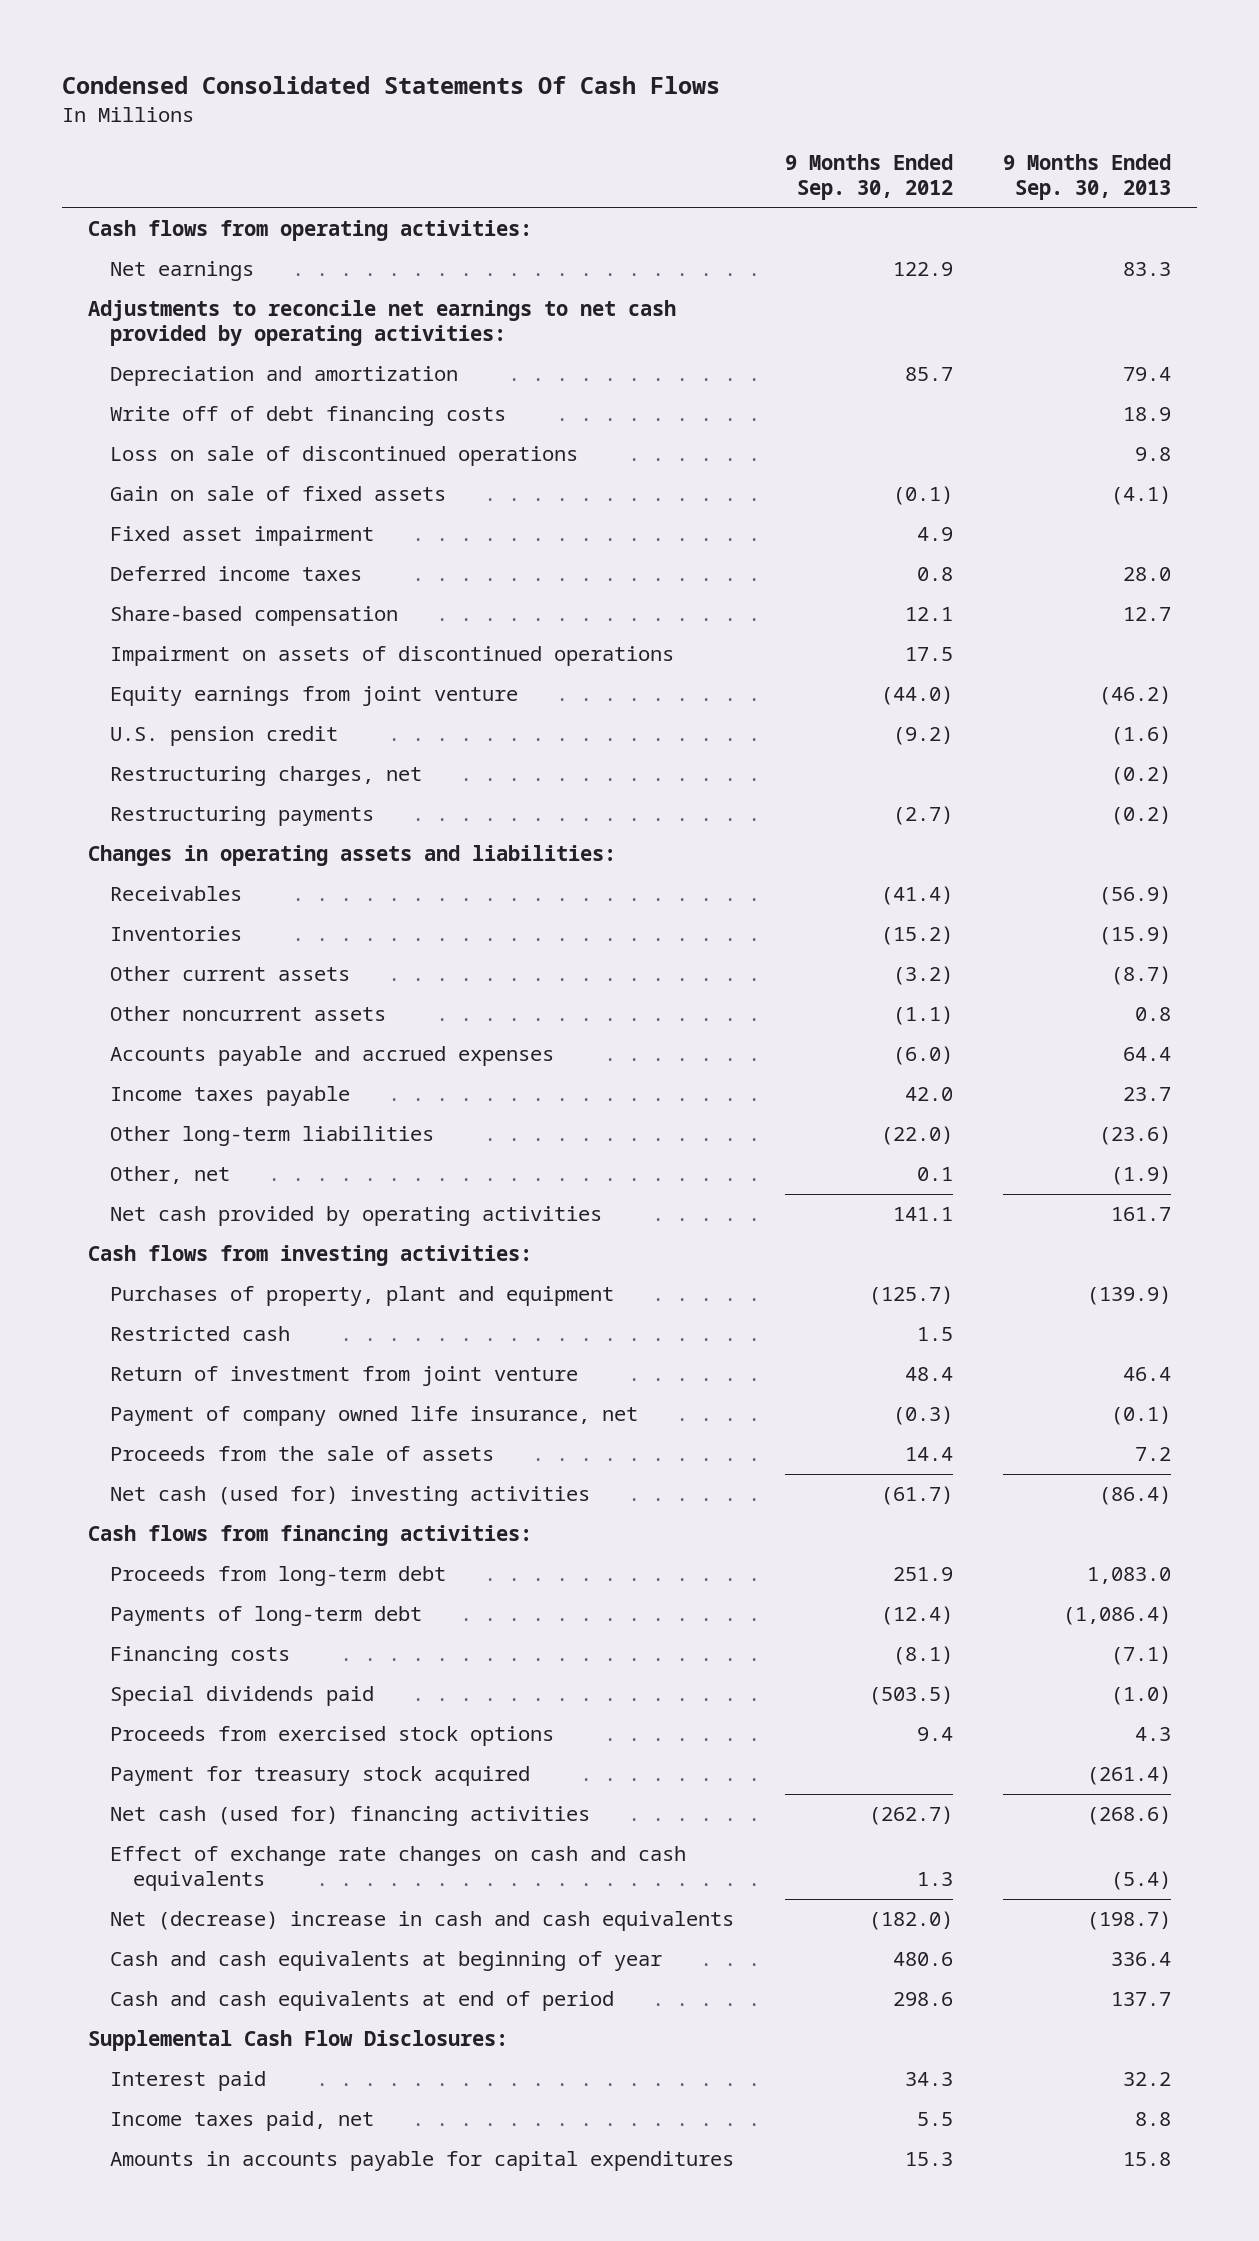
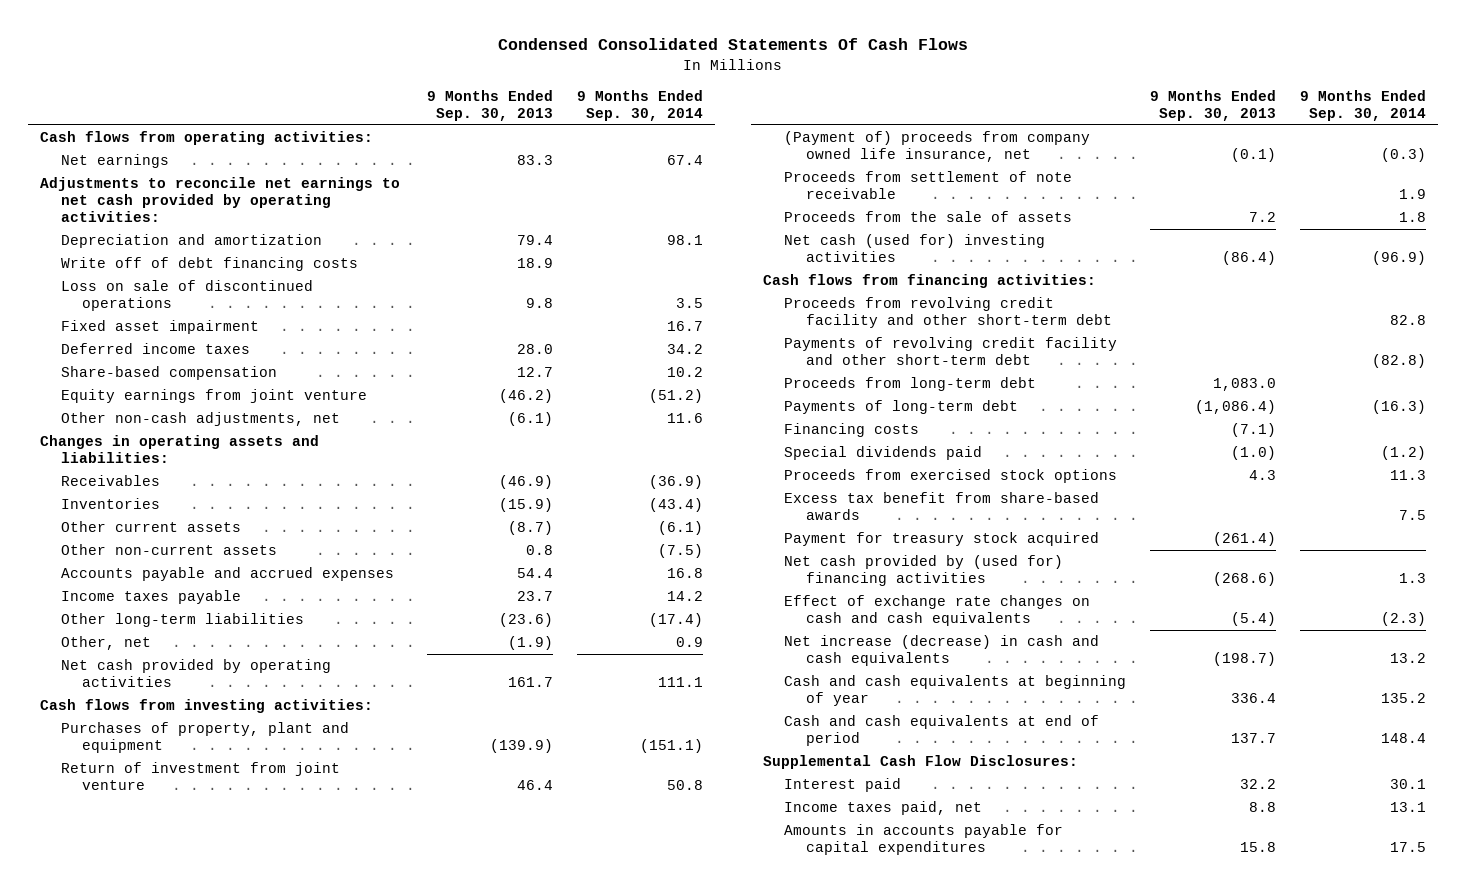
[784,154,953,201] 9 Months Ended Sep. 30, 2012 -> none
none -> [576,89,703,121] 9 Months Ended Sep. 30, 2014
[110,486,447,502] Gain on sale of fixed assets -> none
[110,646,675,667] Impairment on assets of discontinued operations -> none
[110,726,339,747] U.S. pension credit -> none
[110,766,423,787] Restructuring charges, net -> none
[110,806,375,827] Restructuring payments -> none
none -> [60,412,340,427] Other non-cash adjustments, net
[1099,886,1172,906] (56.9) -> [498,475,553,490] (46.9)
[110,1006,387,1022] Other noncurrent assets -> [60,544,277,556] Other non-current assets
[1123,1047,1172,1062] 64.4 -> [516,568,553,579] 54.4
[110,1326,291,1342] Restricted cash -> none
[110,1406,639,1427] Payment of company owned life insurance, net -> [784,131,1091,163] (Payment of) proceeds from company owned life insurance, net
none -> [784,171,1073,200] Proceeds from settlement of note receivable
none -> [784,297,1112,329] Proceeds from revolving credit facility and other short-term debt
none -> [784,337,1118,366] Payments of revolving credit facility and other short-term debt
none -> [784,492,1100,521] Excess tax benefit from share-based awards
[110,1806,591,1827] Net cash (used for) financing activities -> [784,555,1064,587] Net cash provided by (used for) financing activities
[110,1911,735,1932] Net (decrease) increase in cash and cash equivalents -> [784,635,1100,667] Net increase (decrease) in cash and cash equivalents

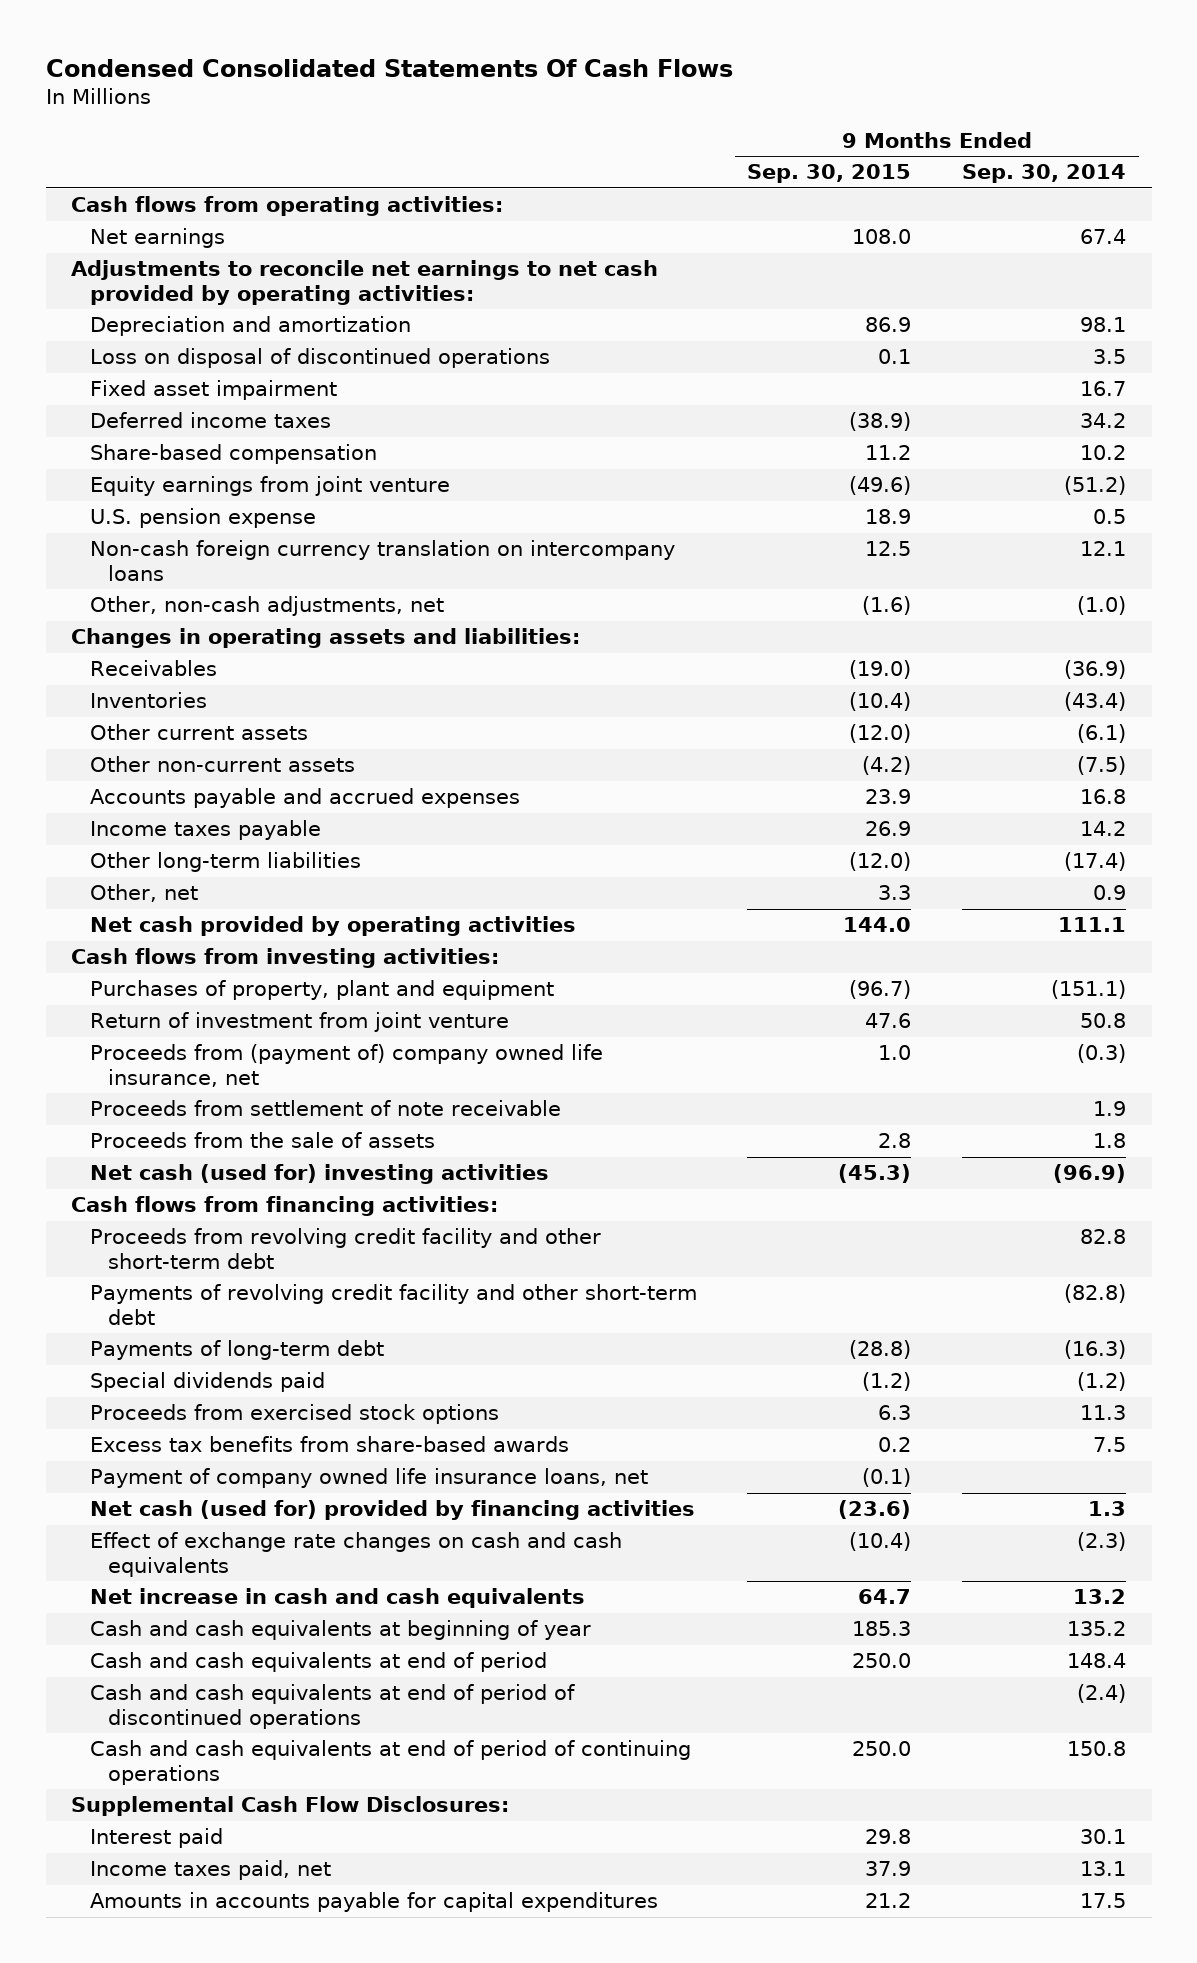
[426,89,553,121] 9 Months Ended Sep. 30, 2013 -> none
none -> [747,164,912,184] Sep. 30, 2015
[60,257,358,272] Write off of debt financing costs -> none
[60,280,313,312] Loss on sale of discontinued operations -> [89,348,550,369] Loss on disposal of discontinued operations
none -> [89,508,316,529] U.S. pension expense
none -> [89,540,675,581] Non-cash foreign currency translation on intercompany loans
[60,412,340,427] Other non-cash adjustments, net -> [89,596,444,617] Other, non-cash adjustments, net
[666,413,703,424] 11.6 -> [1077,596,1127,616] (1.0)
[784,131,1091,163] (Payment of) proceeds from company owned life insurance, net -> [89,1044,603,1087] Proceeds from (payment of) company owned life insurance, net
[784,377,1037,392] Proceeds from long-term debt -> none
[784,423,920,438] Financing costs -> none
[784,532,1100,547] Payment for treasury stock acquired -> none
[784,492,1100,521] Excess tax benefit from share-based awards -> [89,1436,569,1453] Excess tax benefits from share-based awards
none -> [89,1468,648,1489] Payment of company owned life insurance loans, net
[784,555,1064,587] Net cash provided by (used for) financing activities -> [89,1500,695,1521] Net cash (used for) provided by financing activities
[784,635,1100,667] Net increase (decrease) in cash and cash equivalents -> [89,1588,585,1609] Net increase in cash and cash equivalents
none -> [89,1684,575,1729] Cash and cash equivalents at end of period of discontinued operations
none -> [89,1740,691,1785] Cash and cash equivalents at end of period of continuing operations

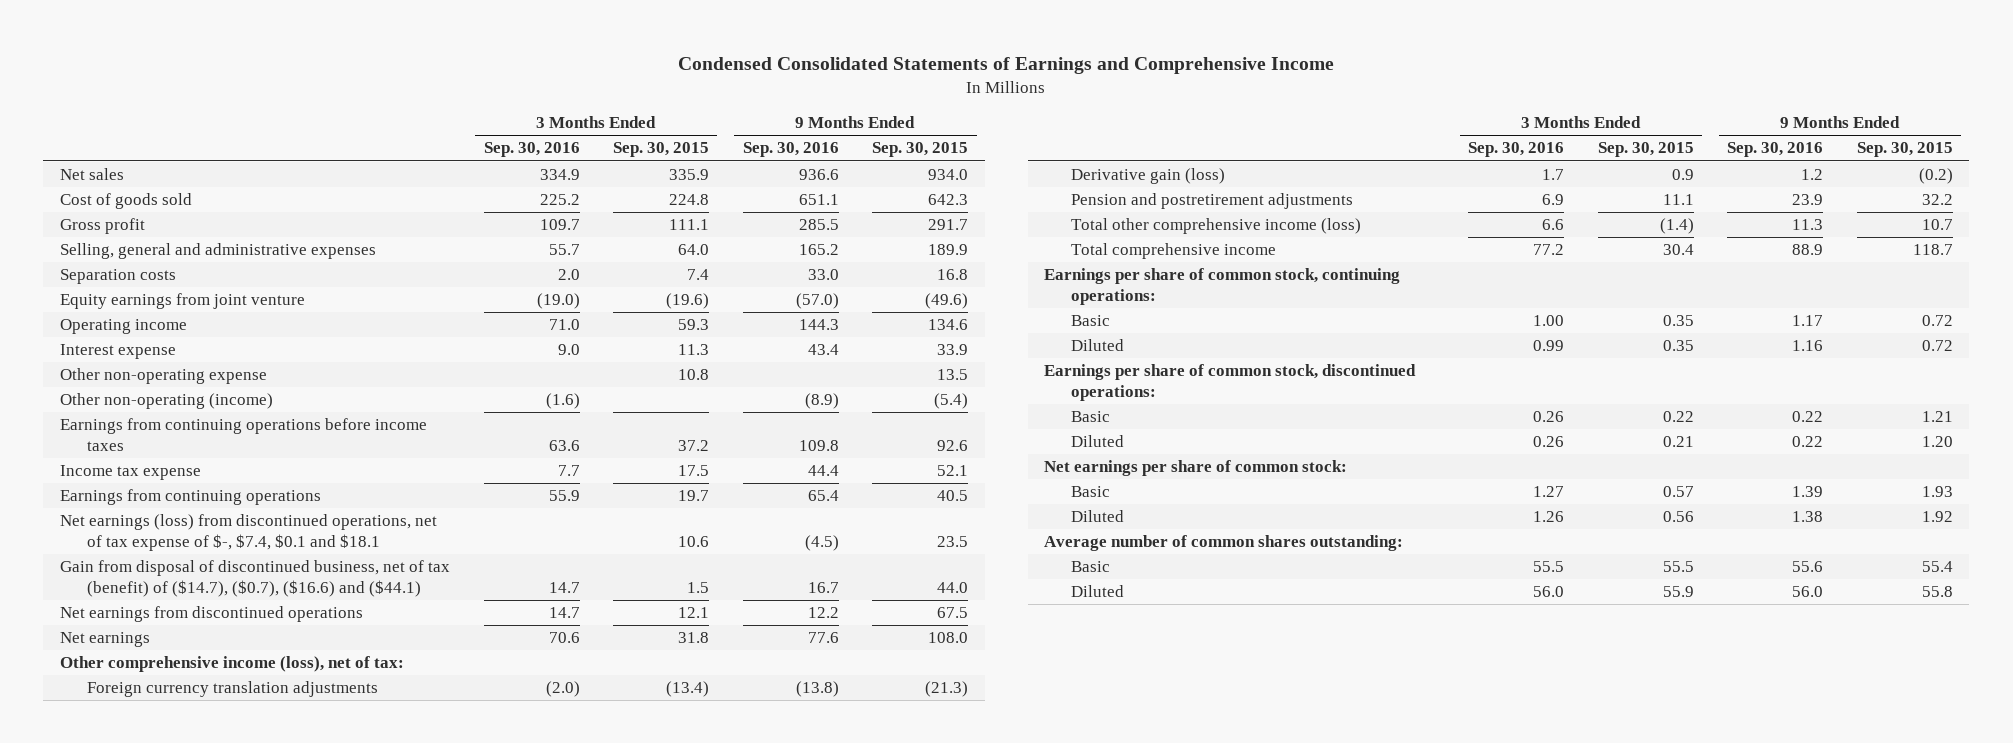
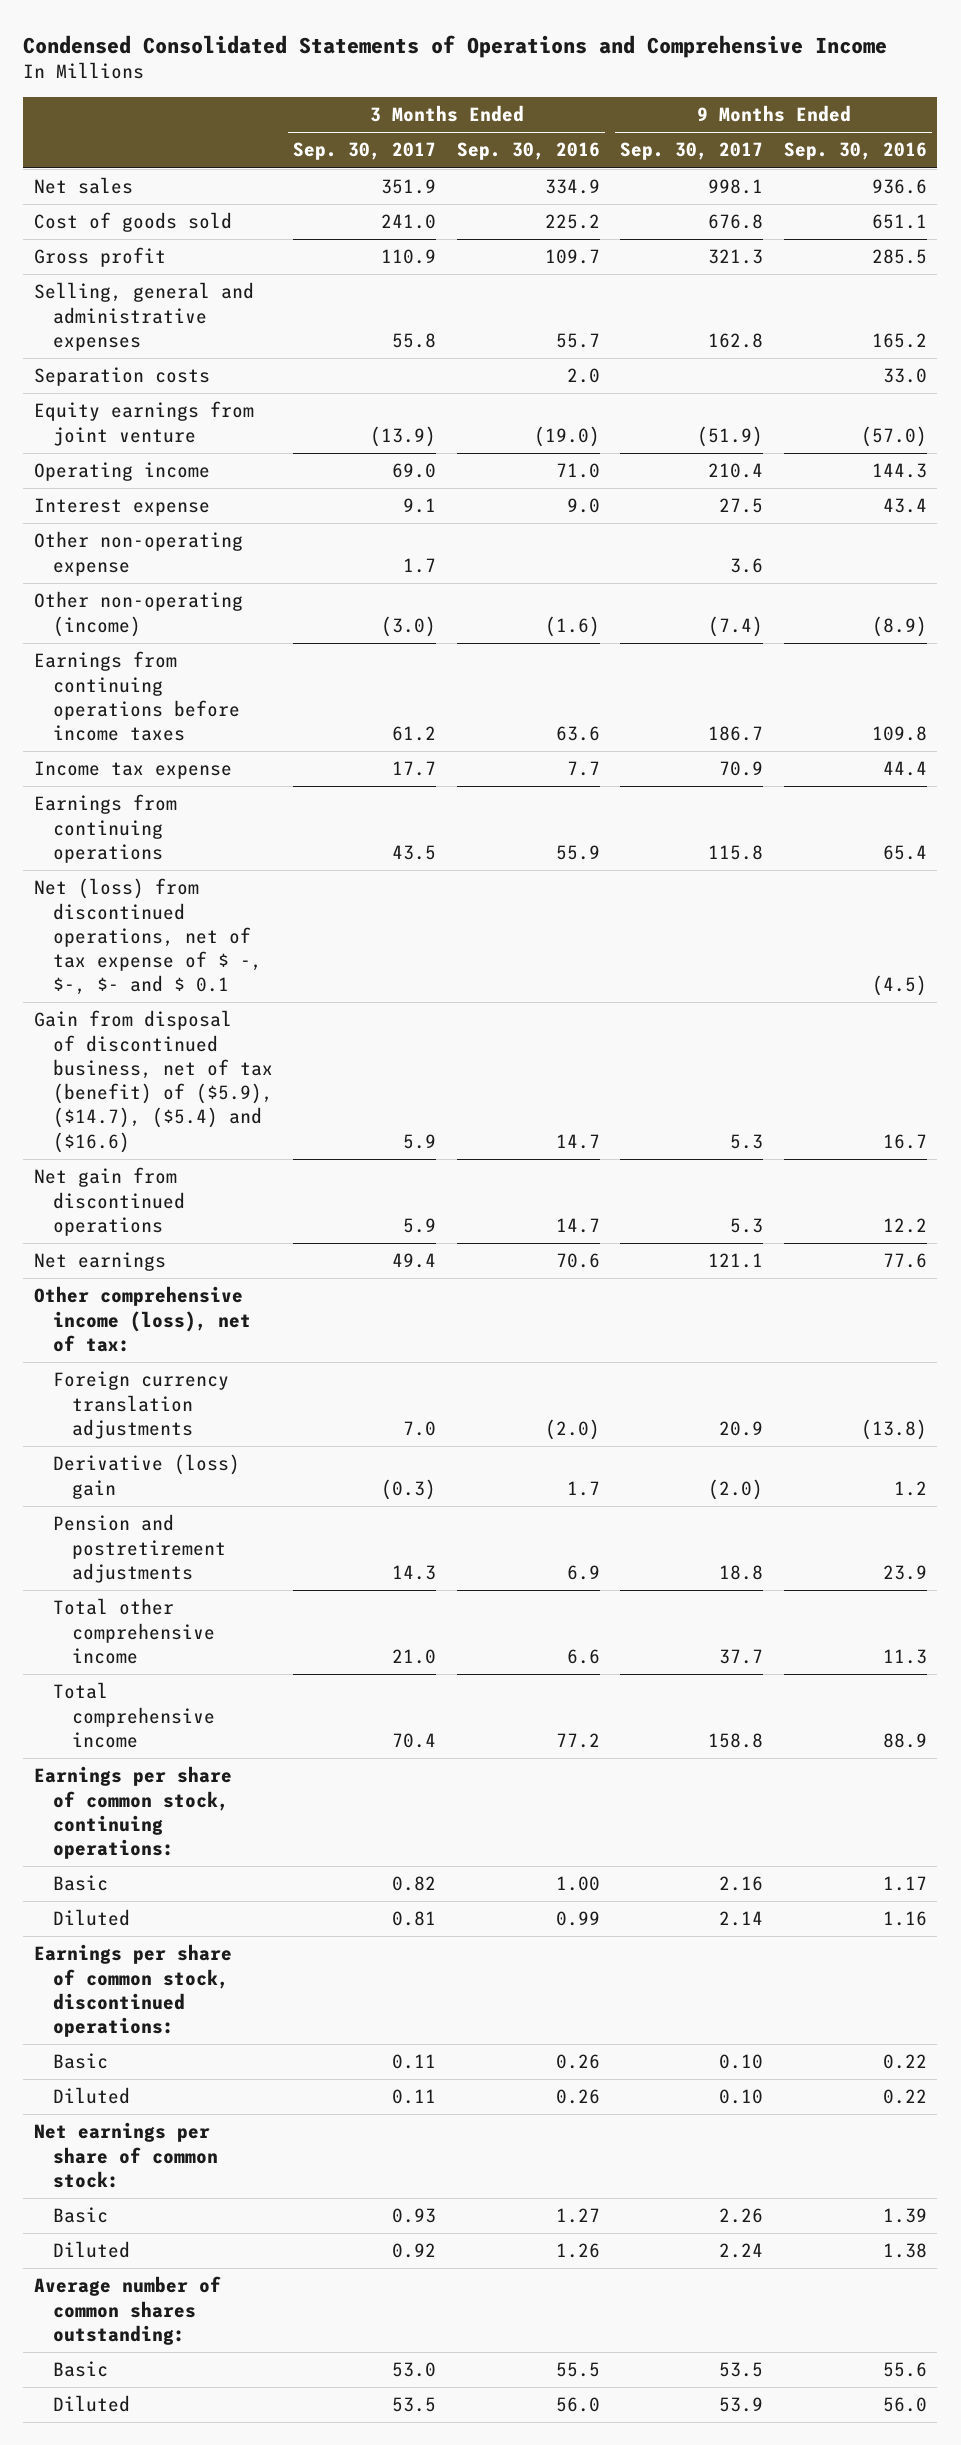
[678,56,1335,74] Condensed Consolidated Statements of Earnings and Comprehensive Income -> [23,34,888,58] Condensed Consolidated Statements of Operations and Comprehensive Income
[613,142,710,158] Sep. 30, 2015 -> none
[872,142,969,158] Sep. 30, 2015 -> none
none -> [293,142,437,161] Sep. 30, 2017
none -> [620,142,764,161] Sep. 30, 2017
[59,514,437,552] Net earnings (loss) from discontinued operations, net of tax expense of $-, $7.4, $0.1 and $18.1 -> [33,878,262,996] Net (loss) from discontinued operations, net of tax expense of $ -, $-, $- and $ 0.1
[59,560,450,598] Gain from disposal of discontinued business, net of tax (benefit) of ($14.7), ($0.7), ($16.6) and ($44.1) -> [33,1010,273,1153] Gain from disposal of discontinued business, net of tax (benefit) of ($5.9), ($14.7), ($5.4) and ($16.6)
[59,606,363,623] Net earnings from discontinued operations -> [33,1167,185,1236] Net gain from discontinued operations
[1070,168,1225,185] Derivative gain (loss) -> [52,1454,240,1499] Derivative (loss) gain
[1070,218,1361,235] Total other comprehensive income (loss) -> [52,1598,216,1664] Total other comprehensive income

